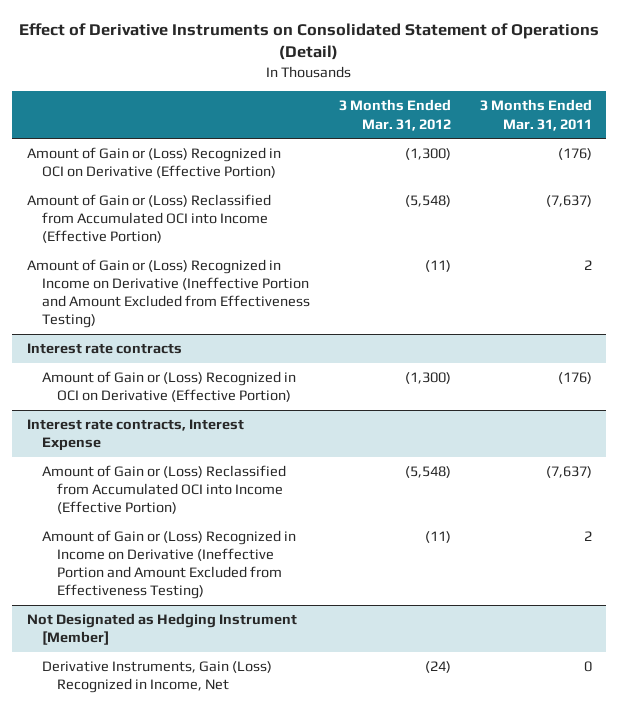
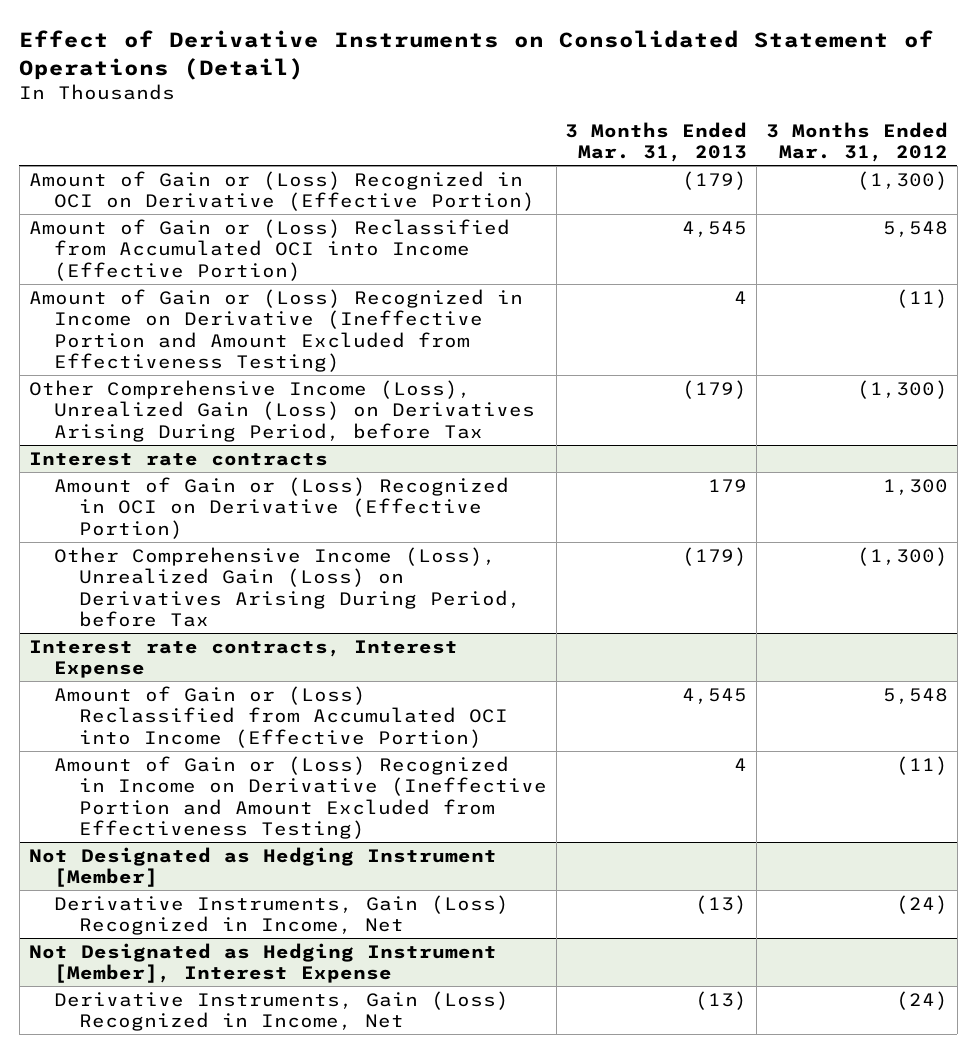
[479,99,592,131] 3 Months Ended Mar. 31, 2011 -> none
none -> [565,121,748,163] 3 Months Ended Mar. 31, 2013
[405,195,452,208] (5,548) -> [882,220,948,237] 5,548
none -> [28,379,535,442] Other Comprehensive Income (Loss), Unrealized Gain (Loss) on Derivatives Arising During Period, before Tax
[405,372,452,385] (1,300) -> [882,478,948,495] 1,300
none -> [53,546,521,628] Other Comprehensive Income (Loss), Unrealized Gain (Loss) on Derivatives Arising During Period, before Tax
[405,466,452,479] (5,548) -> [882,687,948,704] 5,548
none -> [28,942,497,984] Not Designated as Hedging Instrument [Member], Interest Expense
none -> [53,990,509,1032] Derivative Instruments, Gain (Loss) Recognized in Income, Net

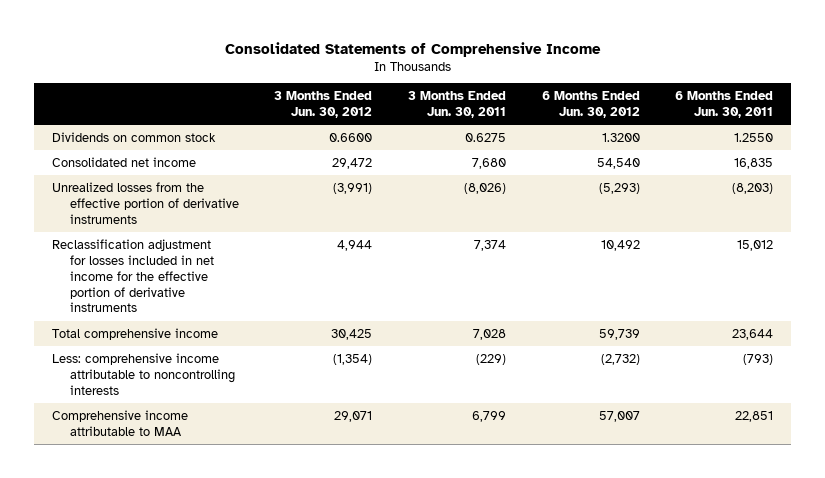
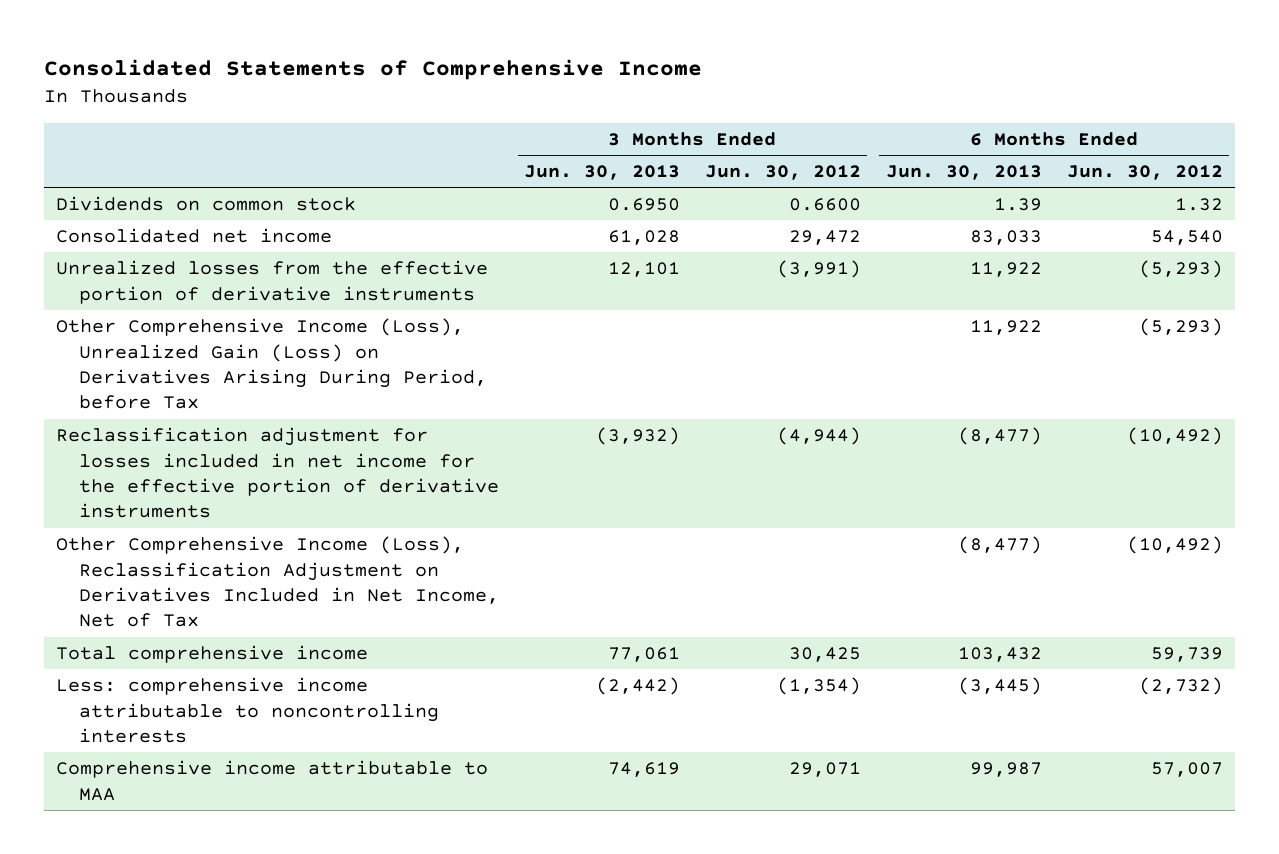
[408,91,507,119] 3 Months Ended Jun. 30, 2011 -> none
[675,91,774,119] 6 Months Ended Jun. 30, 2011 -> none
none -> [523,165,680,181] Jun. 30, 2013
none -> [885,165,1042,181] Jun. 30, 2013
[601,132,640,142] 1.3200 -> [1174,198,1223,212] 1.32
none -> [56,318,487,410] Other Comprehensive Income (Loss), Unrealized Gain (Loss) on Derivatives Arising During Period, before Tax
[337,239,373,251] 4,944 -> [776,427,861,446] (4,944)
[600,239,640,251] 10,492 -> [1126,427,1223,446] (10,492)
none -> [56,536,499,628] Other Comprehensive Income (Loss), Reclassification Adjustment on Derivatives Included in Net Income, Net of Tax

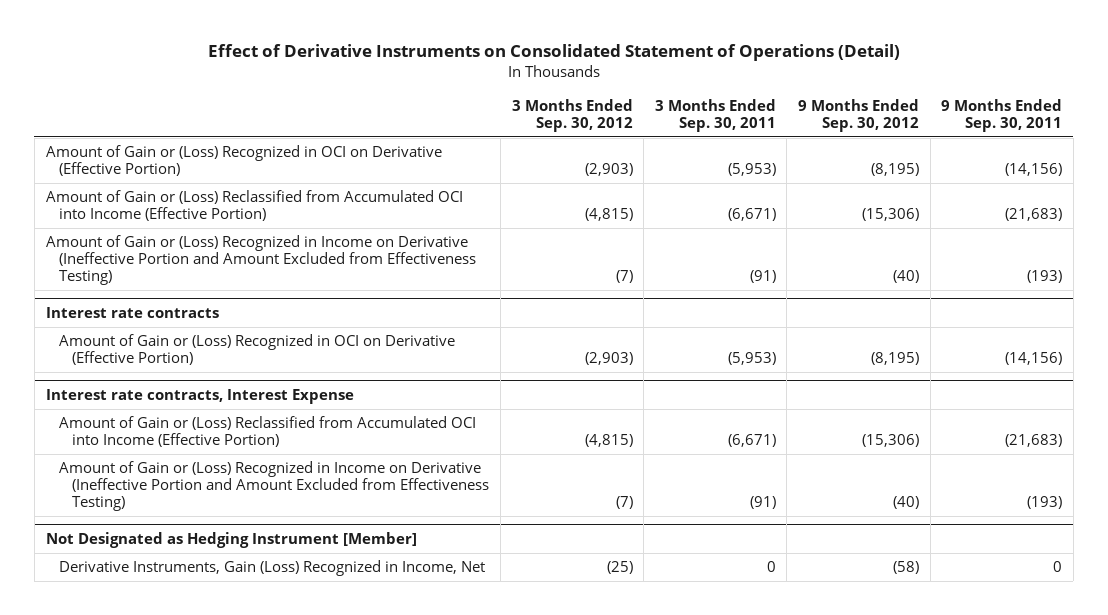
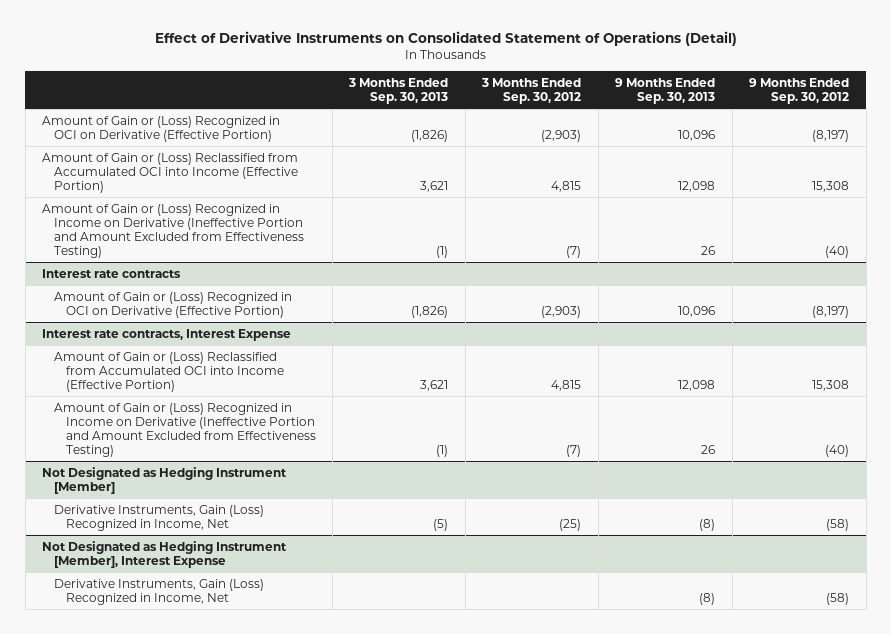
[654,99,776,133] 3 Months Ended Sep. 30, 2011 -> none
[941,99,1063,133] 9 Months Ended Sep. 30, 2011 -> none
none -> [348,77,449,104] 3 Months Ended Sep. 30, 2013
none -> [615,77,716,104] 9 Months Ended Sep. 30, 2013
[870,163,919,177] (8,195) -> [812,129,850,142] (8,197)
[584,208,633,222] (4,815) -> [551,180,582,192] 4,815
[861,208,919,222] (15,306) -> [812,180,850,192] 15,308
[870,352,919,366] (8,195) -> [812,305,850,318] (8,197)
[584,434,633,448] (4,815) -> [551,379,582,391] 4,815
[861,434,919,448] (15,306) -> [812,379,850,391] 15,308
none -> [42,540,288,568] Not Designated as Hedging Instrument [Member], Interest Expense
none -> [53,578,264,605] Derivative Instruments, Gain (Loss) Recognized in Income, Net

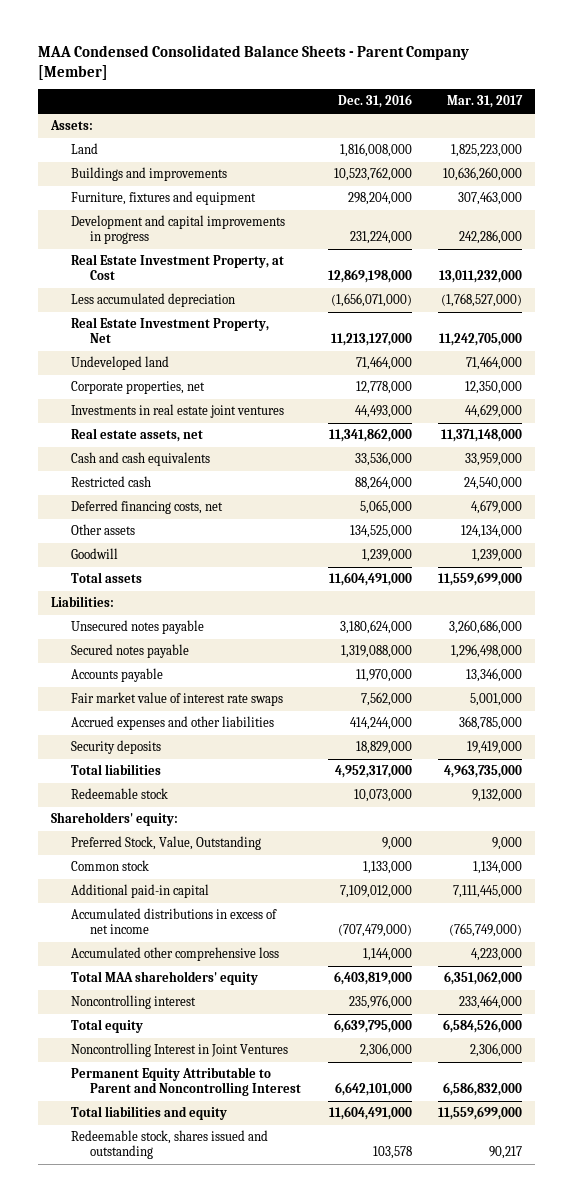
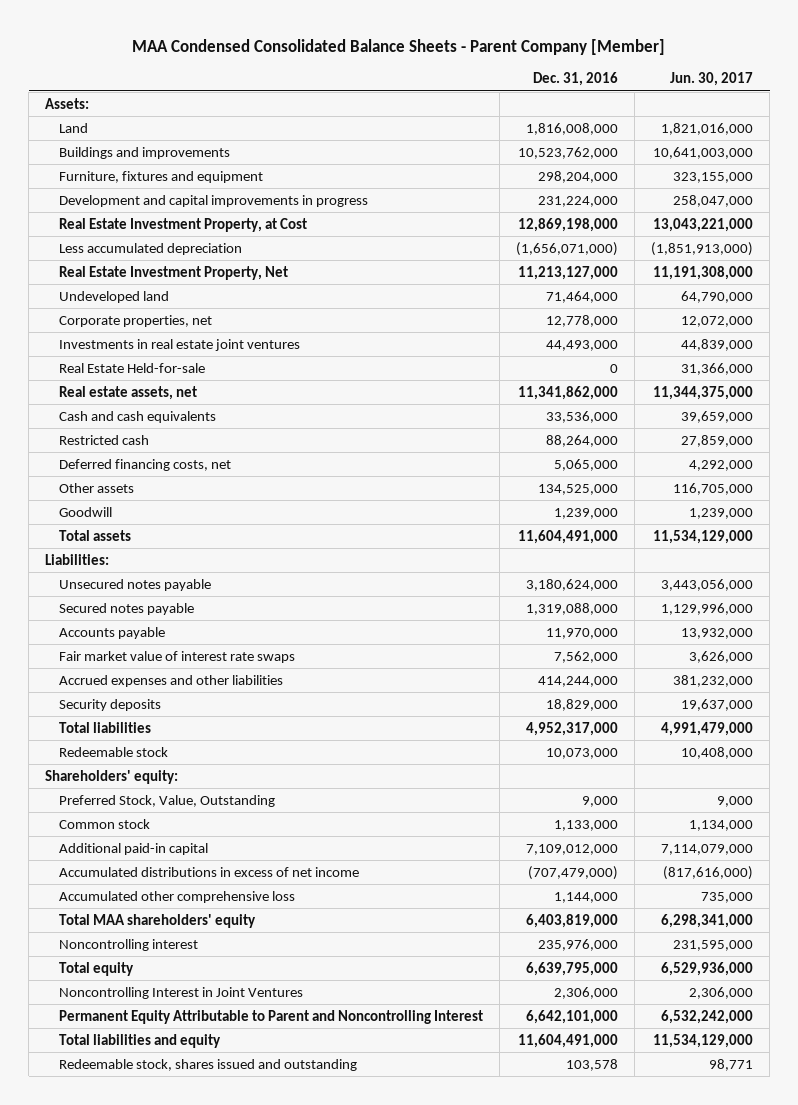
[447,95,524,109] Mar. 31, 2017 -> none
none -> [669,72,753,87] Jun. 30, 2017
none -> [58,363,205,374] Real Estate Held-for-sale

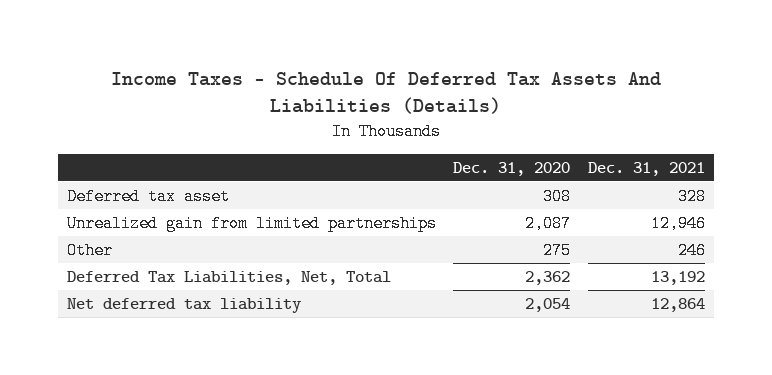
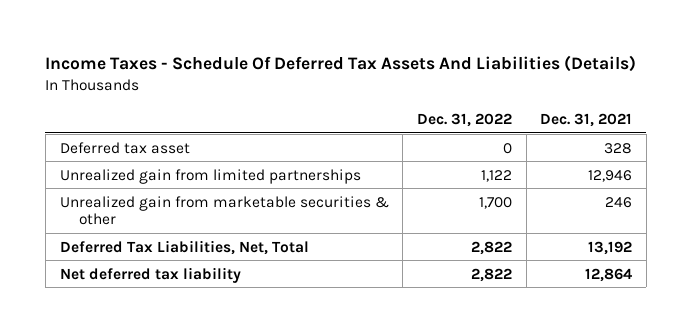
[453,161,571,176] Dec. 31, 2020 -> none
none -> [416,113,512,128] Dec. 31, 2022
[66,241,113,259] Other -> [59,195,389,226] Unrealized gain from marketable securities & other

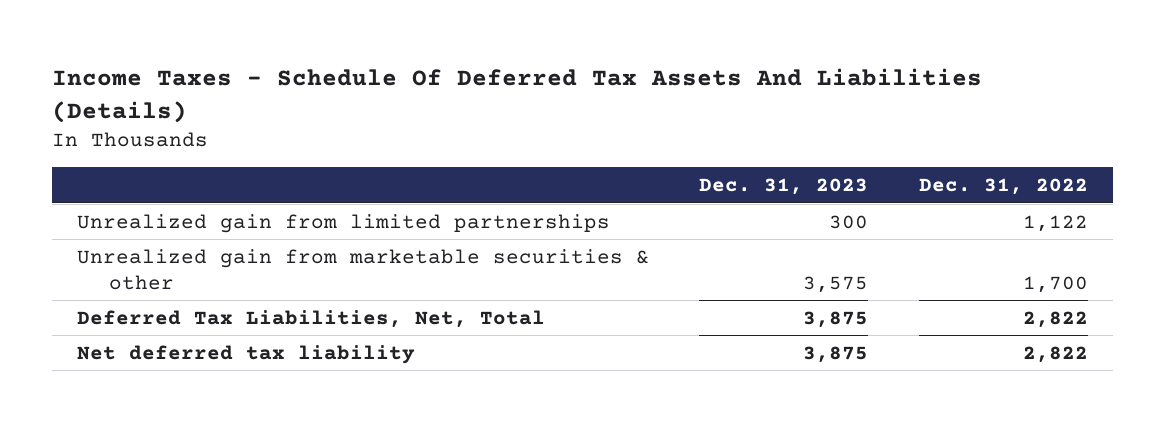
[540,113,633,128] Dec. 31, 2021 -> none
none -> [699,178,869,196] Dec. 31, 2023
[59,141,190,154] Deferred tax asset -> none

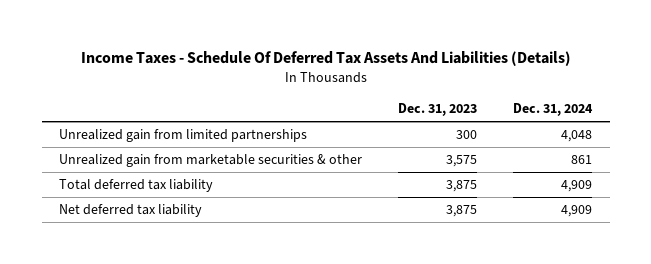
[918,178,1088,196] Dec. 31, 2022 -> none
none -> [512,103,593,117] Dec. 31, 2024
[77,309,546,328] Deferred Tax Liabilities, Net, Total -> [59,179,214,193] Total deferred tax liability

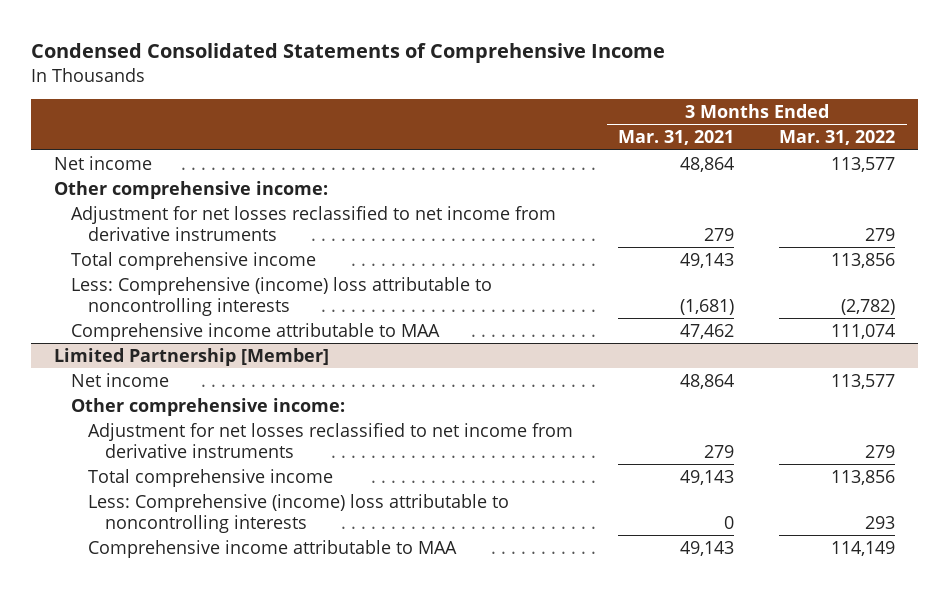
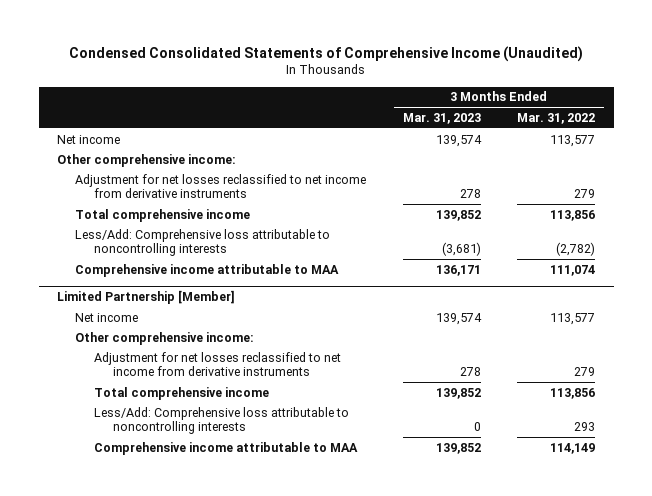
[31,43,666,64] Condensed Consolidated Statements of Comprehensive Income -> [69,45,584,62] Condensed Consolidated Statements of Comprehensive Income (Unaudited)
[618,130,735,146] Mar. 31, 2021 -> none
none -> [402,112,481,124] Mar. 31, 2023
[70,276,492,316] Less: Comprehensive (income) loss attributable to noncontrolling interests -> [75,228,331,257] Less/Add: Comprehensive loss attributable to noncontrolling interests
[88,493,510,533] Less: Comprehensive (income) loss attributable to noncontrolling interests -> [94,406,350,435] Less/Add: Comprehensive loss attributable to noncontrolling interests

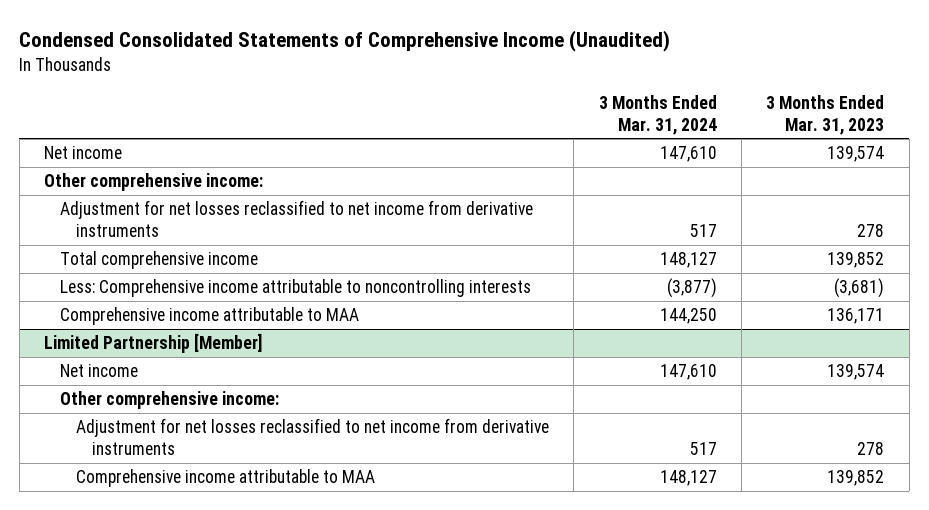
[517,112,596,124] Mar. 31, 2022 -> none
none -> [598,95,717,135] 3 Months Ended Mar. 31, 2024
[75,228,331,257] Less/Add: Comprehensive loss attributable to noncontrolling interests -> [60,279,532,298] Less: Comprehensive income attributable to noncontrolling interests
[94,386,270,400] Total comprehensive income -> none
[94,406,350,435] Less/Add: Comprehensive loss attributable to noncontrolling interests -> none

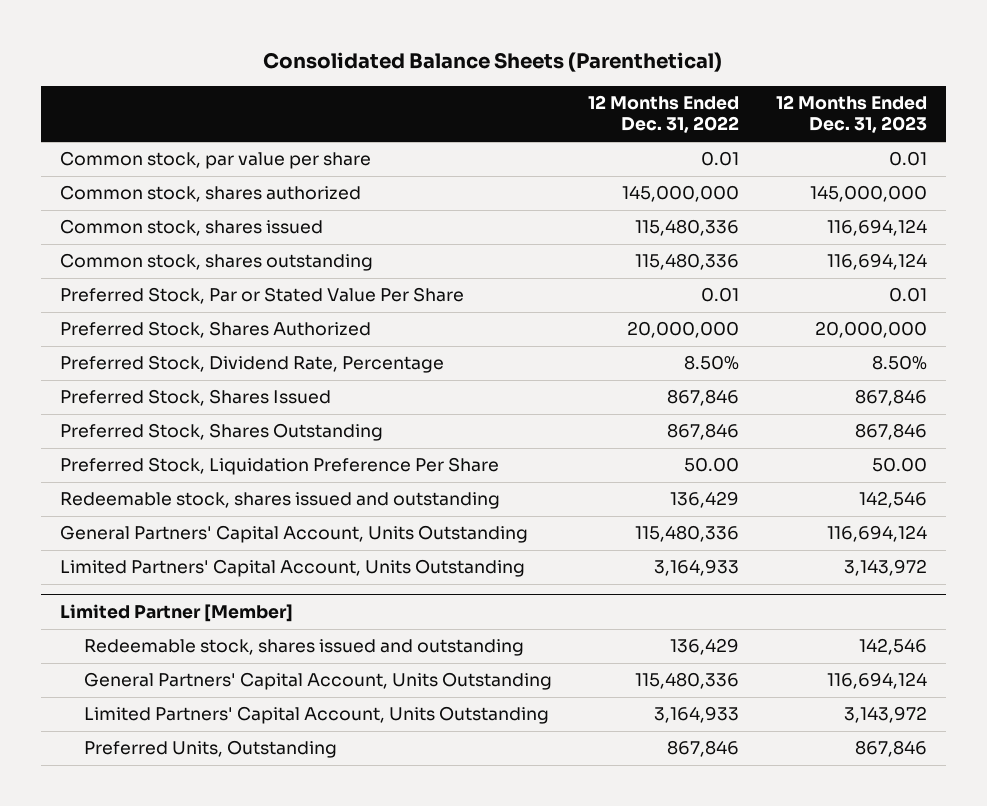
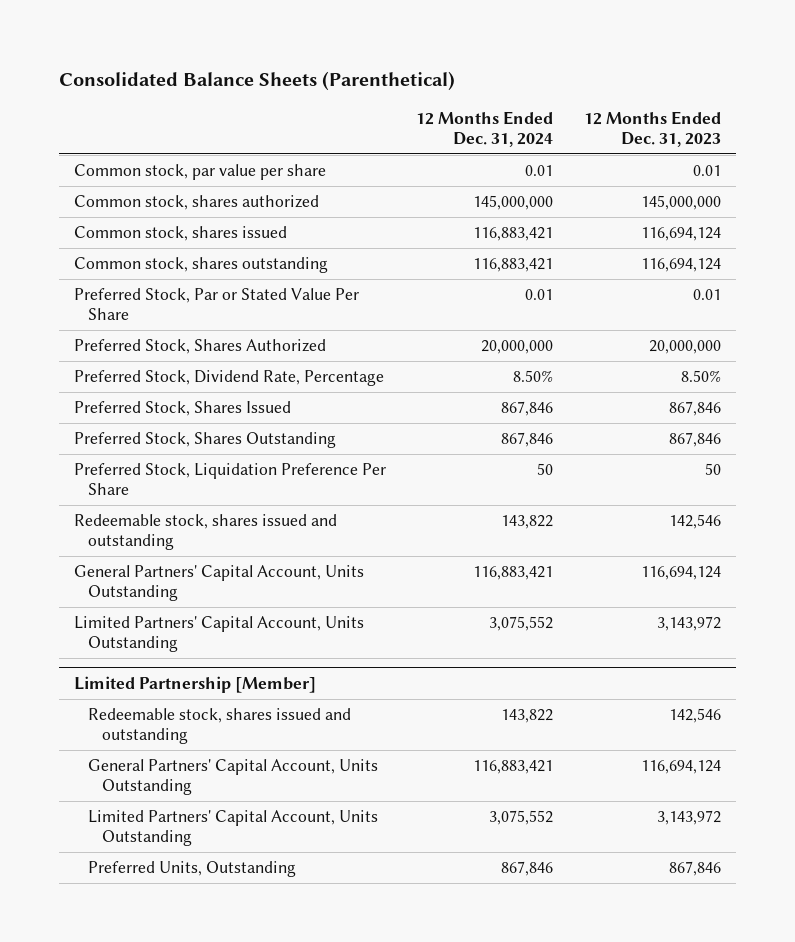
[588,95,740,134] 12 Months Ended Dec. 31, 2022 -> none
none -> [416,111,554,148] 12 Months Ended Dec. 31, 2024
[872,457,928,473] 50.00 -> [704,463,721,476] 50
[59,604,293,623] Limited Partner [Member] -> [74,676,317,694] Limited Partnership [Member]

